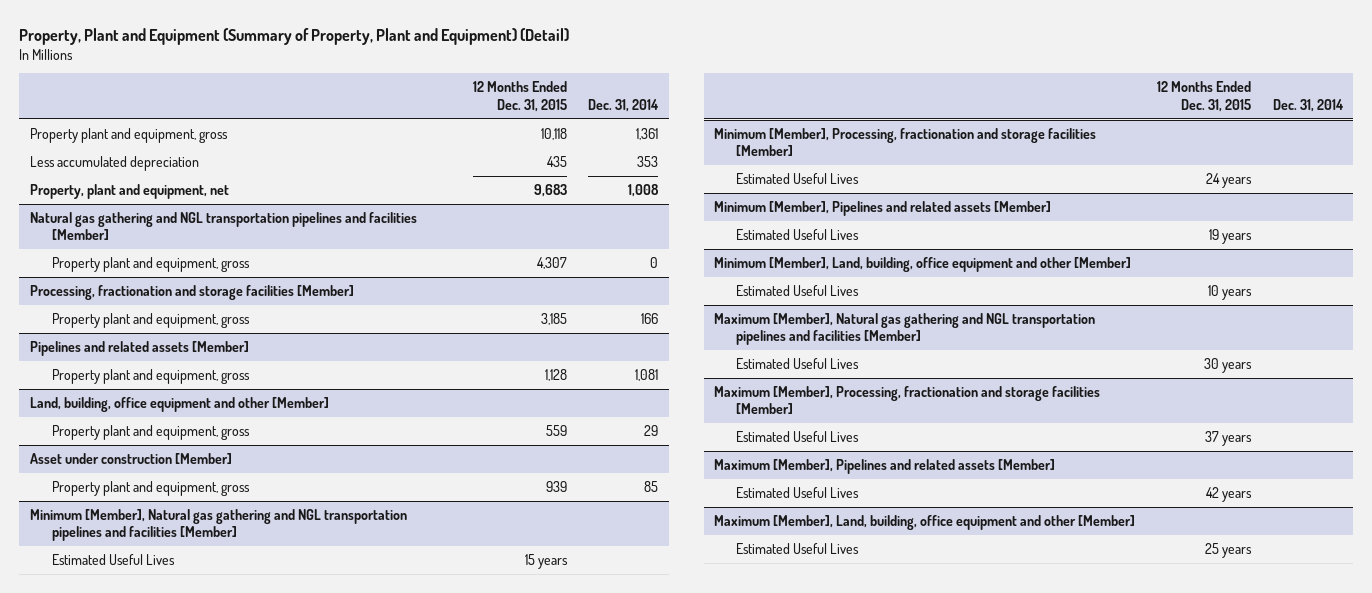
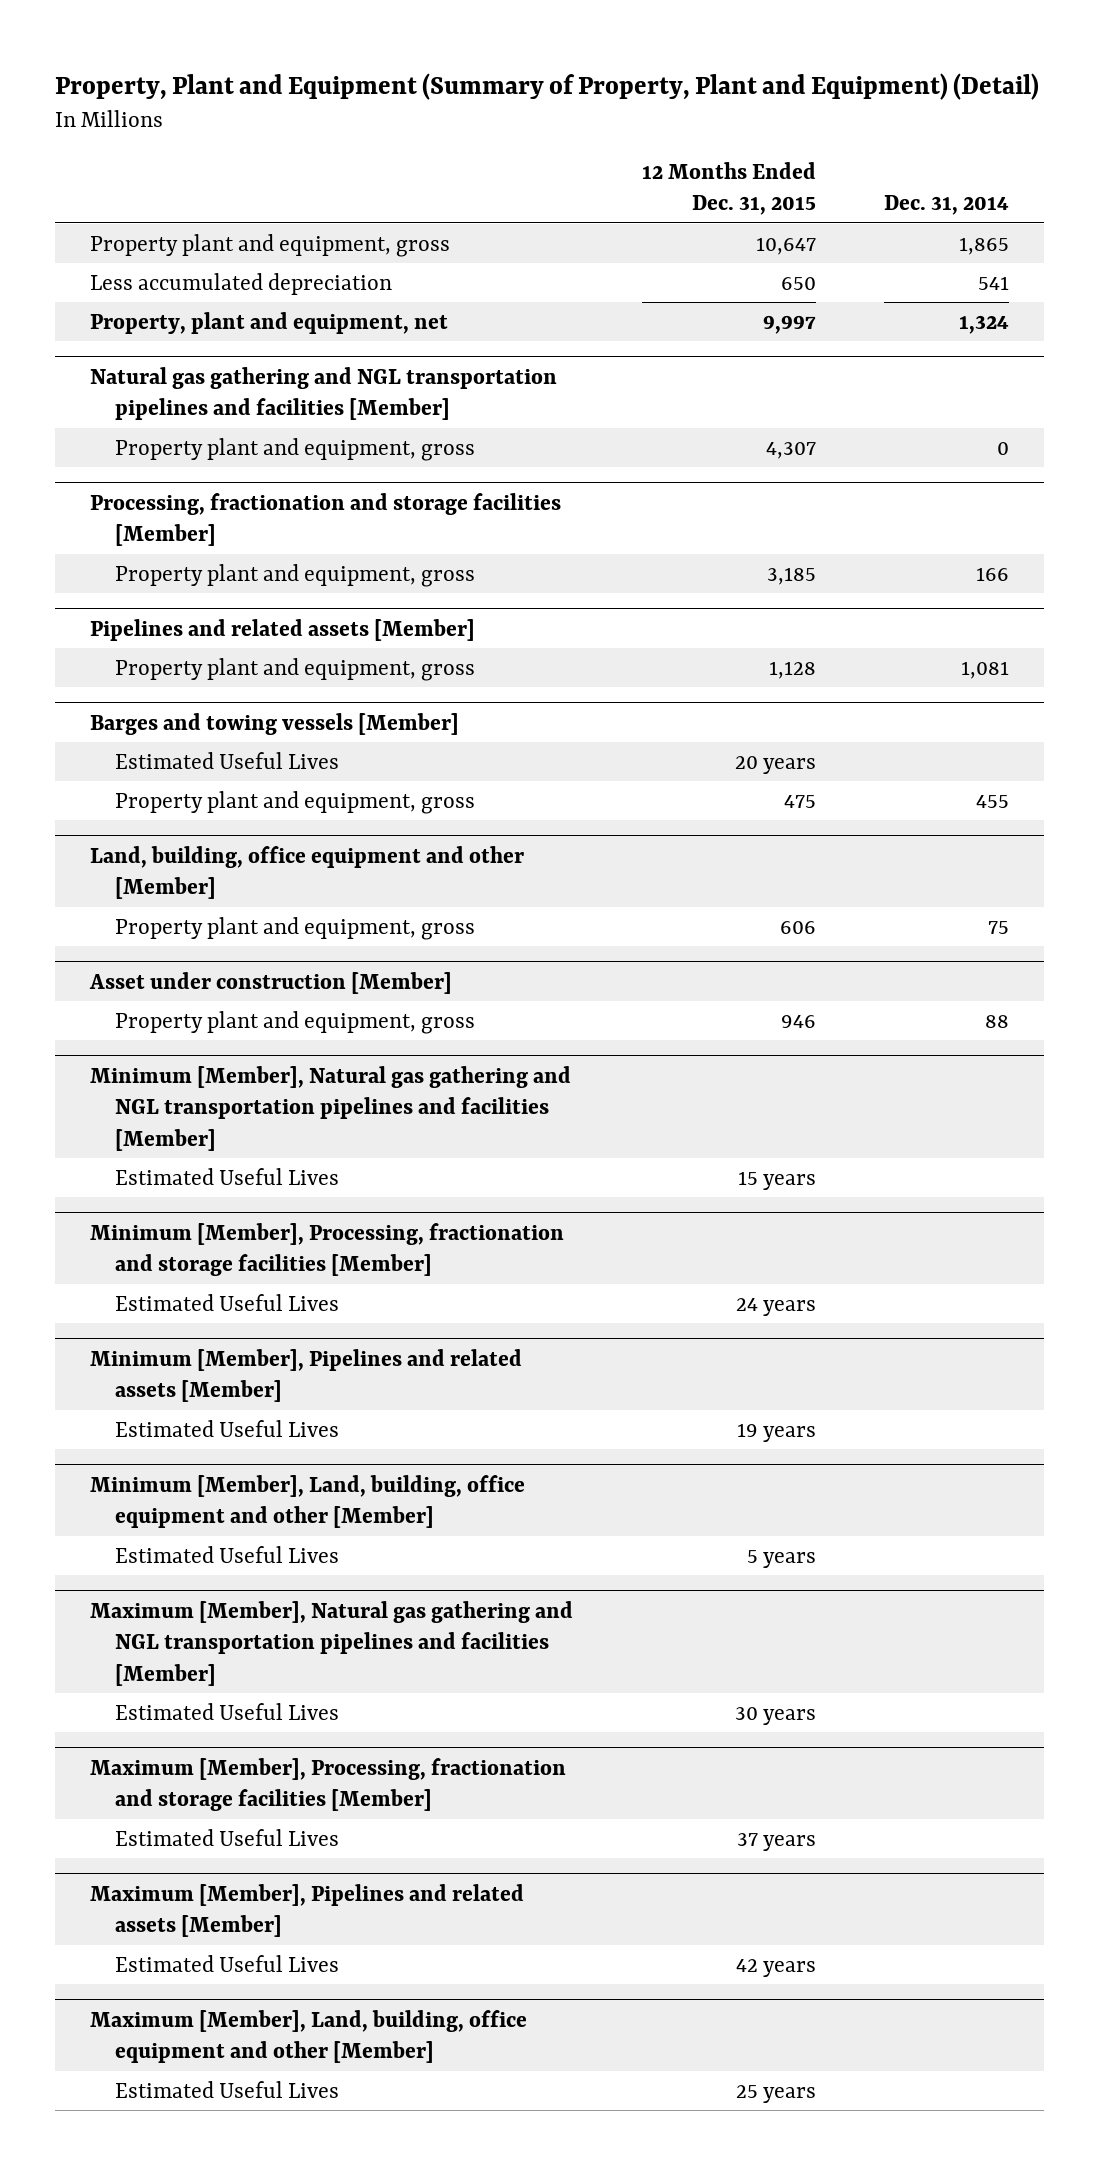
[540,127,567,140] 10,118 -> [755,236,816,255] 10,647
[636,127,659,140] 1,361 -> [959,236,1010,255] 1,865
[546,155,567,167] 435 -> [780,276,816,290] 650
[637,155,659,167] 353 -> [978,275,1010,290] 541
[533,183,567,197] 9,683 -> [762,314,816,334] 9,997
[628,183,660,197] 1,008 -> [959,314,1010,334] 1,324
none -> [89,712,459,735] Barges and towing vessels [Member]
none -> [114,751,339,769] Estimated Useful Lives
none -> [114,790,475,814] Property plant and equipment, gross
[545,424,567,436] 559 -> [779,920,816,934] 606
[644,424,659,436] 29 -> [988,920,1010,934] 75
[545,480,567,492] 939 -> [780,1014,816,1028] 946
[644,480,659,492] 85 -> [985,1014,1010,1028] 88
[1207,284,1252,300] 10 years -> [746,1549,816,1568] 5 years

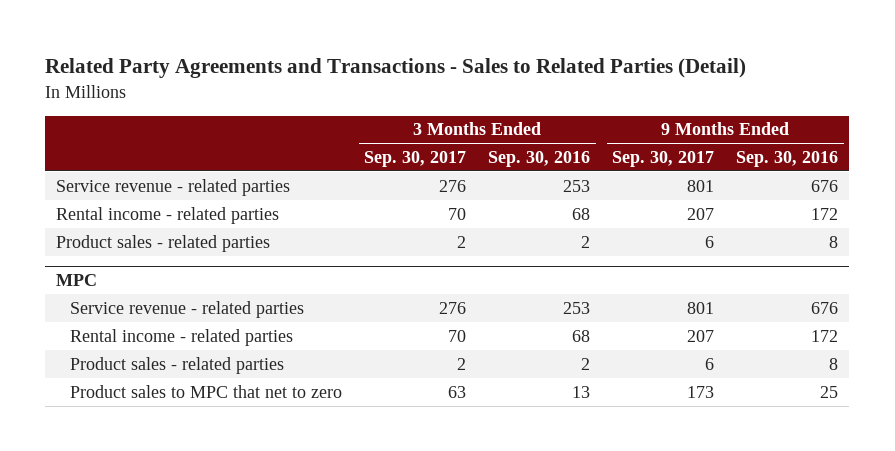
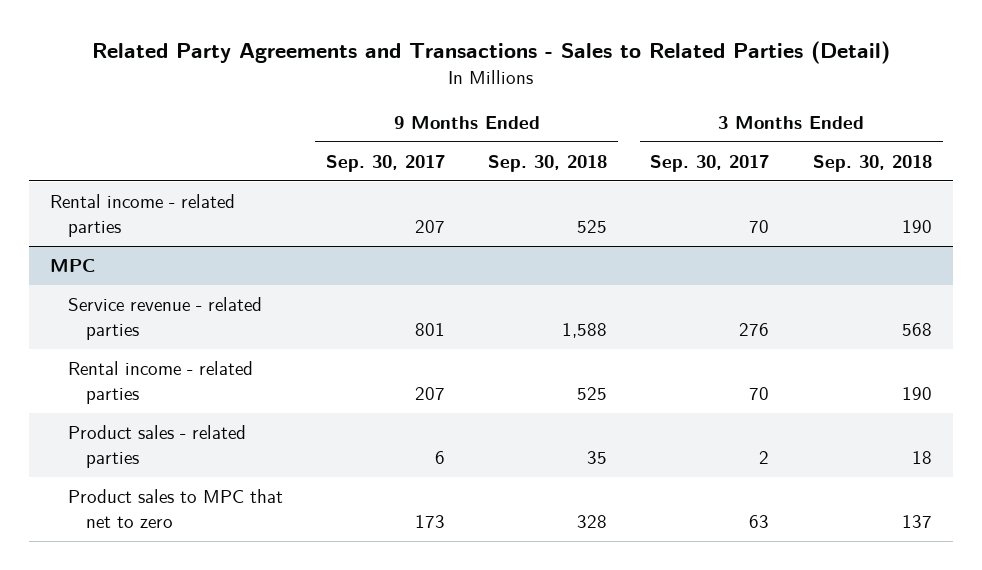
[488,151,591,168] Sep. 30, 2016 -> none
[736,151,839,168] Sep. 30, 2016 -> none
none -> [488,154,608,172] Sep. 30, 2018
none -> [812,154,932,172] Sep. 30, 2018
[56,178,291,196] Service revenue - related parties -> none
[56,234,271,252] Product sales - related parties -> none

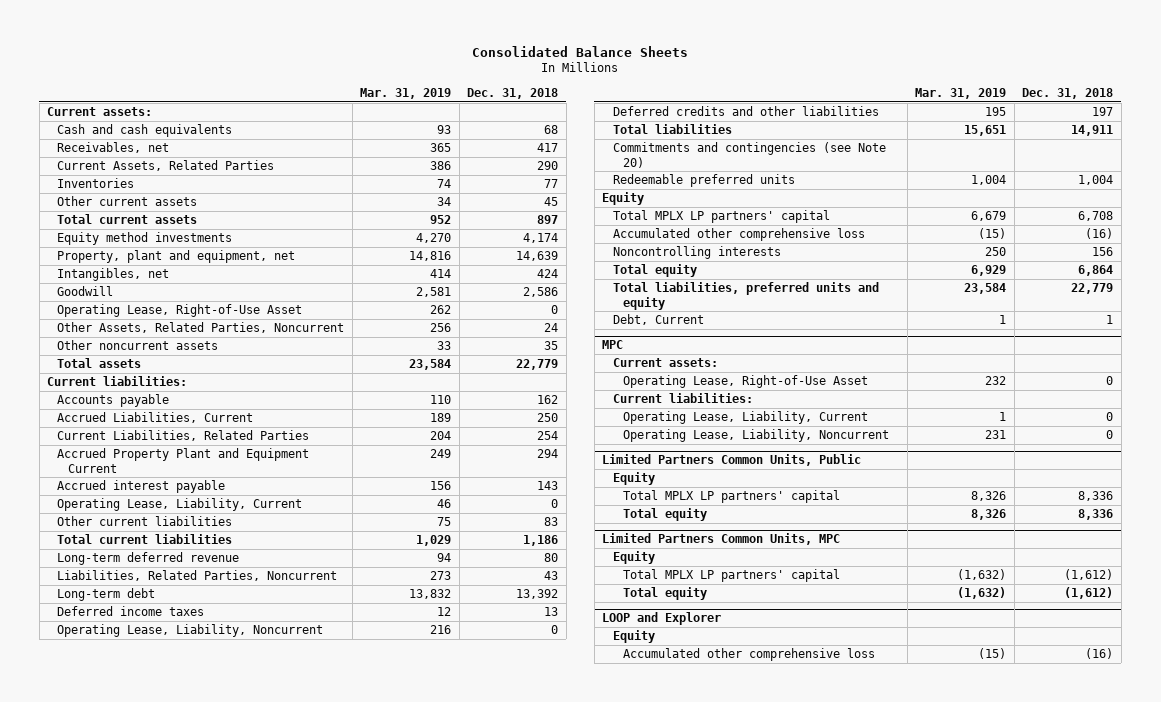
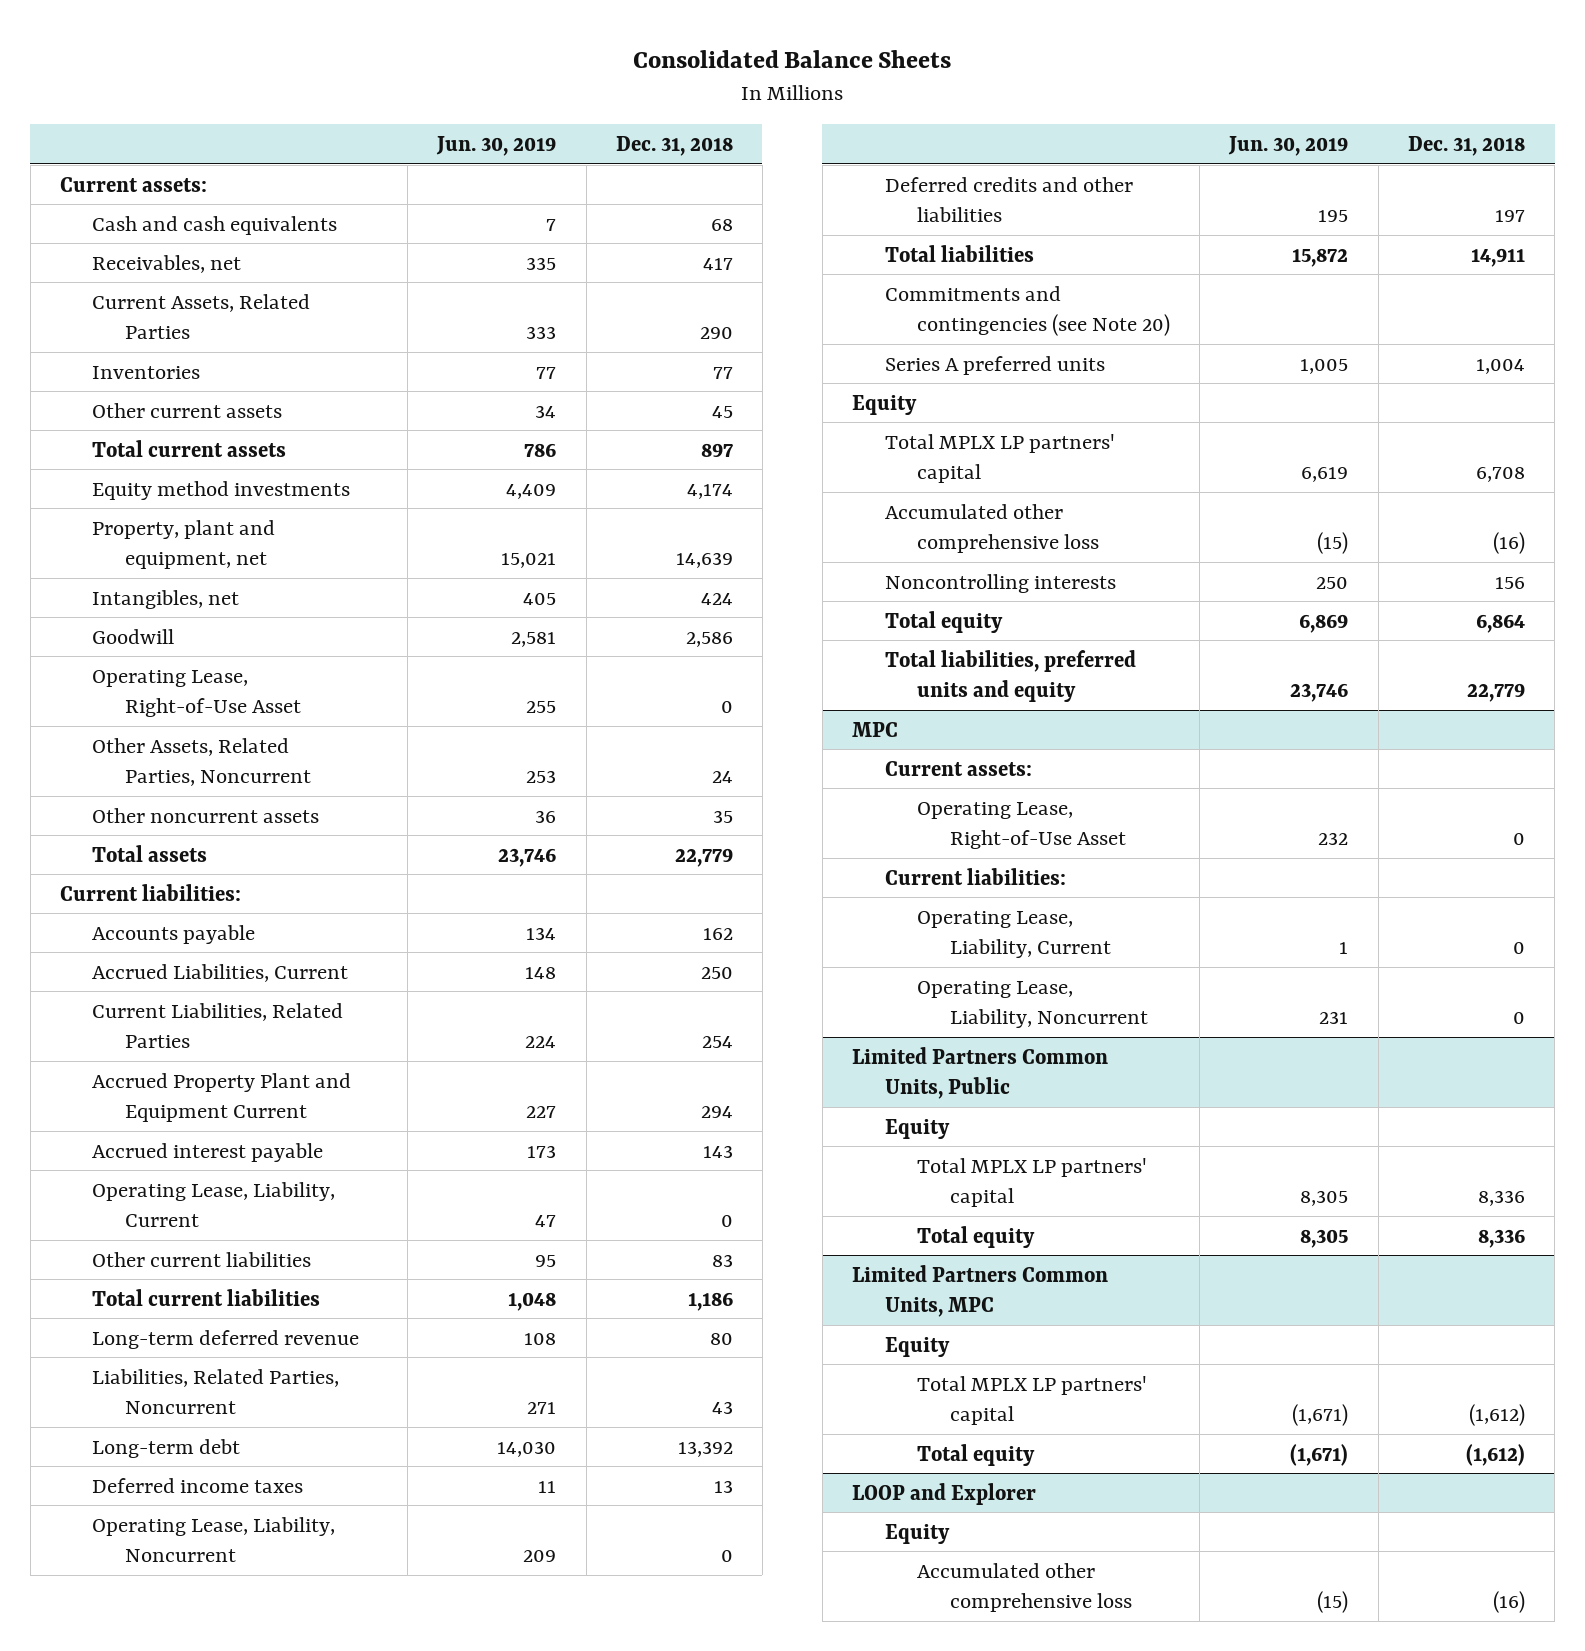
[360,87,452,99] Mar. 31, 2019 -> none
none -> [436,135,557,156] Jun. 30, 2019
[612,174,795,188] Redeemable preferred units -> [884,355,1105,375] Series A preferred units
[612,314,704,326] Debt, Current -> none

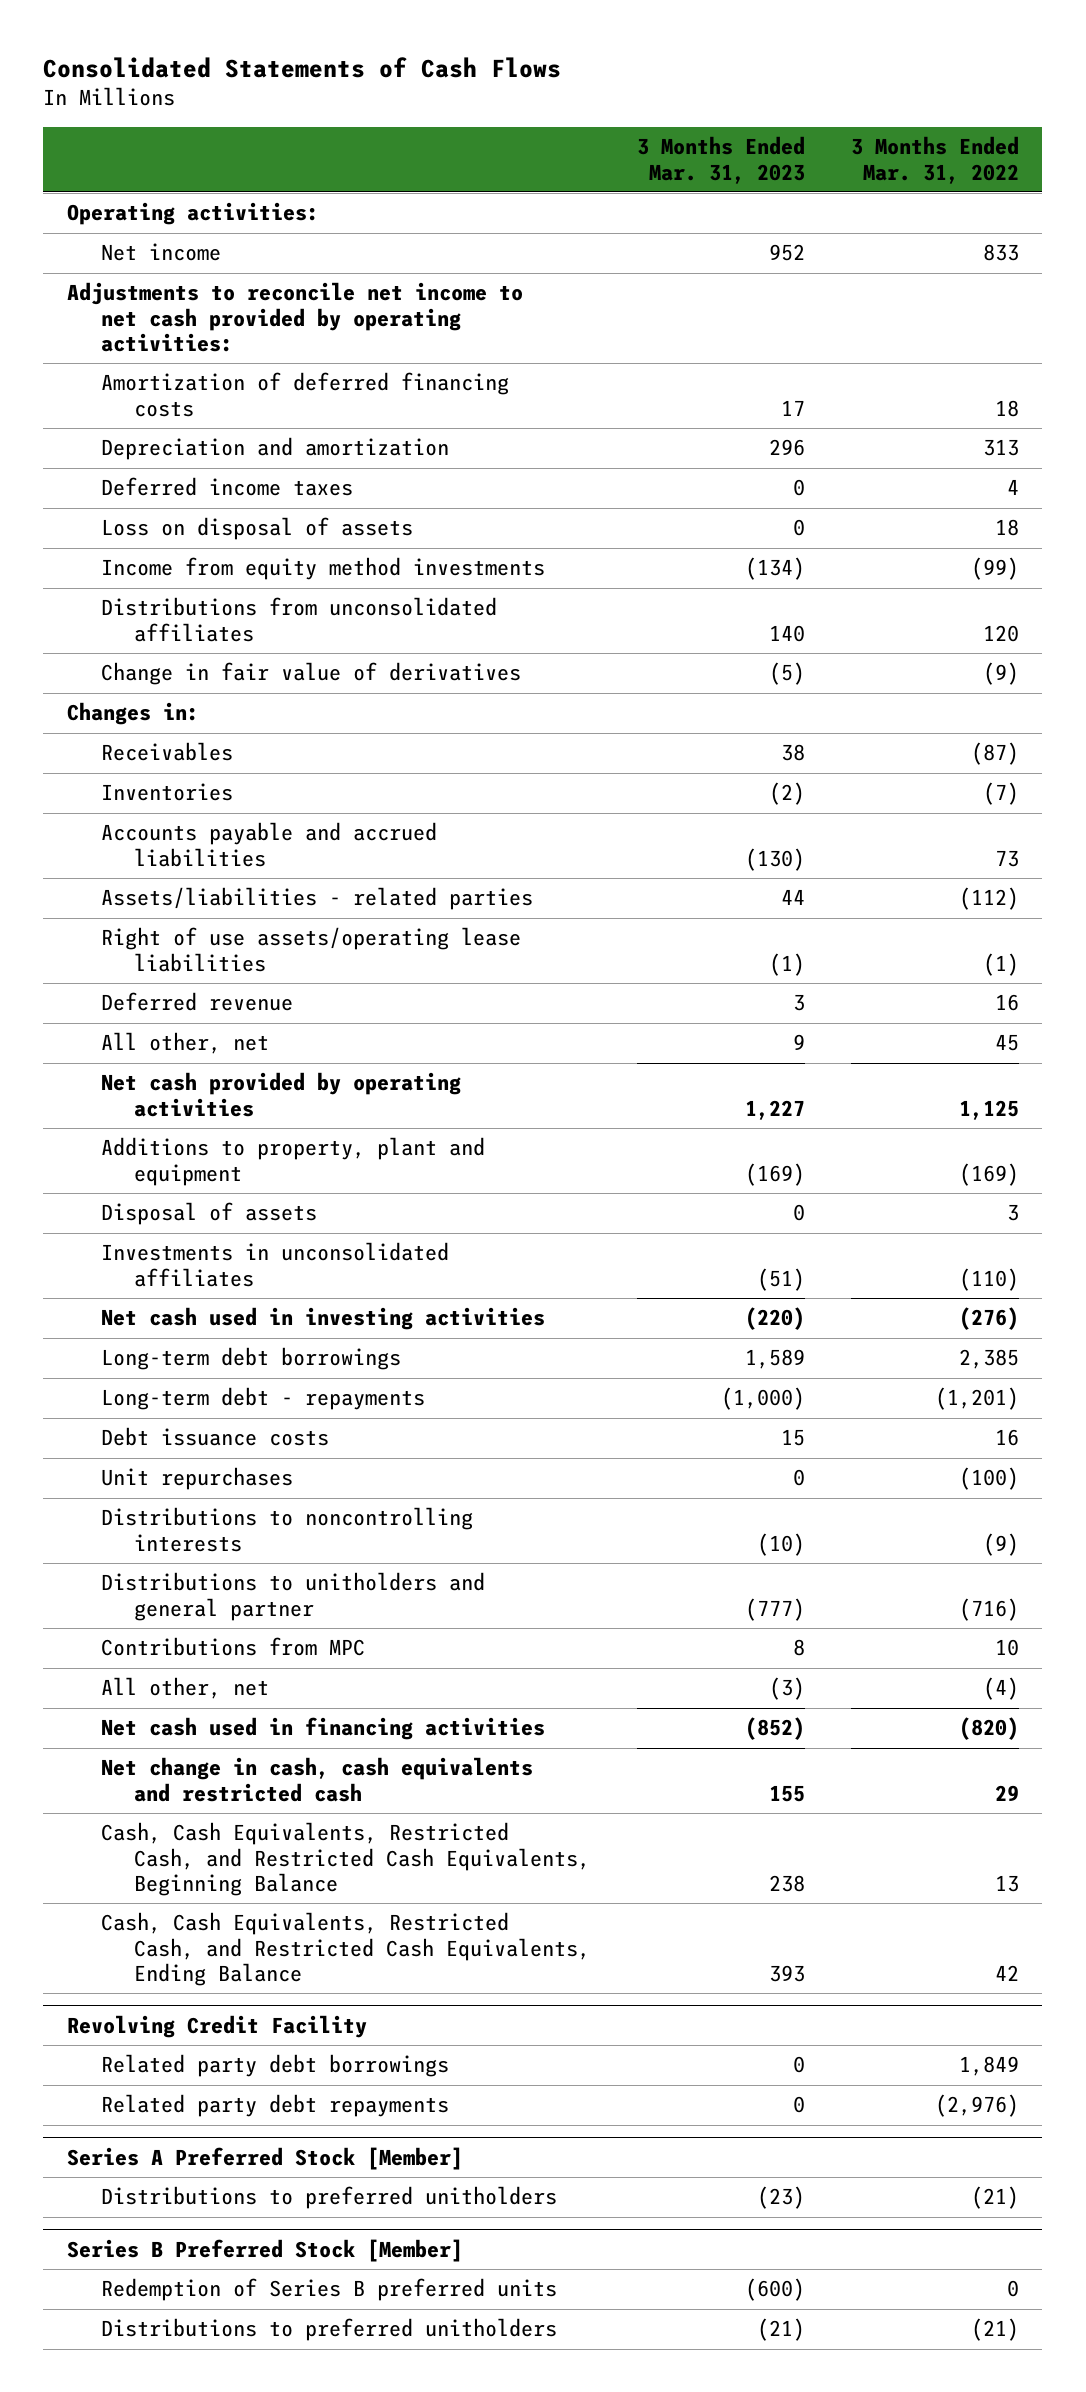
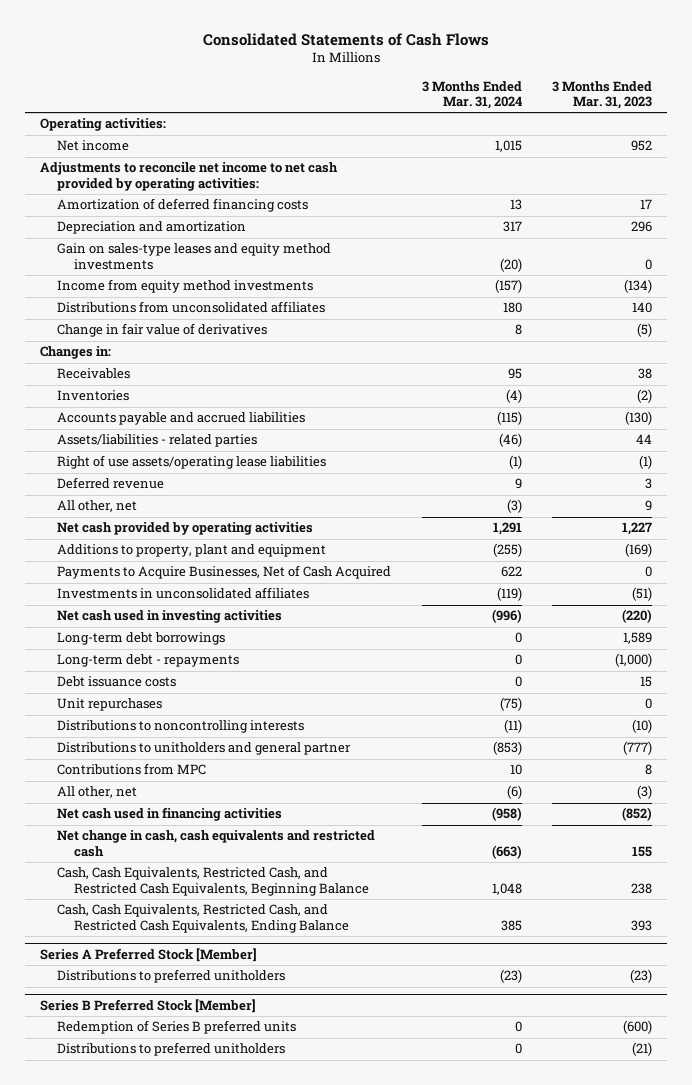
[851,136,1020,184] 3 Months Ended Mar. 31, 2022 -> none
none -> [421,80,522,109] 3 Months Ended Mar. 31, 2024
[100,477,353,497] Deferred income taxes -> none
[100,517,413,541] Loss on disposal of assets -> none
none -> [57,243,332,270] Gain on sales-type leases and equity method investments
[100,1202,317,1226] Disposal of assets -> none
none -> [57,565,392,580] Payments to Acquire Businesses, Net of Cash Acquired
[66,2015,367,2039] Revolving Credit Facility -> none
[100,2054,449,2078] Related party debt borrowings -> none
[100,2094,449,2118] Related party debt repayments -> none

